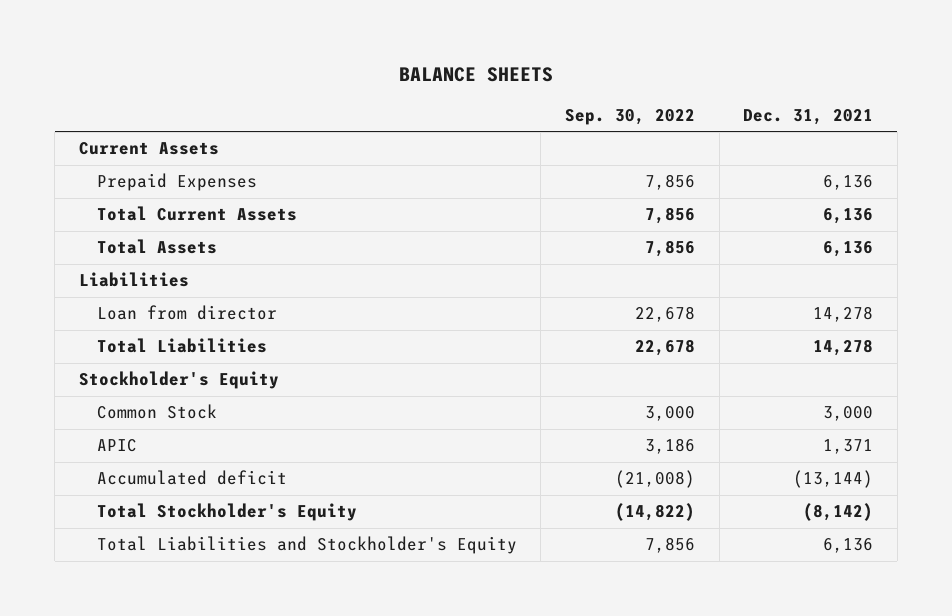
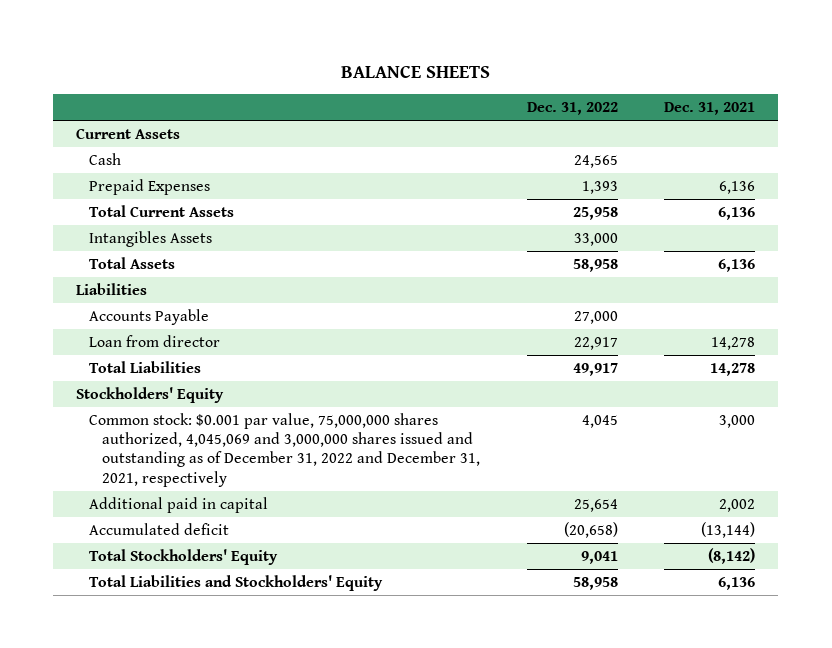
[564,108,695,125] Sep. 30, 2022 -> none
none -> [526,102,618,116] Dec. 31, 2022
none -> [89,152,122,165] Cash
none -> [89,230,213,247] Intangibles Assets
none -> [89,308,210,325] Accounts Payable
[96,404,217,420] Common Stock -> none
[96,439,137,453] APIC -> none
[78,371,279,390] Stockholder's Equity -> [76,386,225,403] Stockholders' Equity
none -> [89,412,481,487] Common stock: $0.001 par value, 75,000,000 shares authorized, 4,045,069 and 3,000,000 shares issued and outstanding as of December 31, 2022 and December 31, 2021, respectively
none -> [89,496,269,513] Additional paid in capital
[96,503,357,522] Total Stockholder's Equity -> [89,548,279,565] Total Stockholders' Equity
[96,536,517,555] Total Liabilities and Stockholder's Equity -> [89,574,384,591] Total Liabilities and Stockholders' Equity

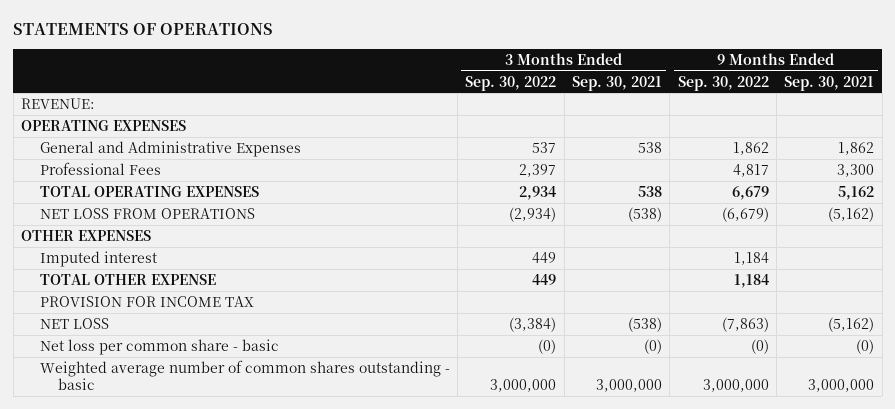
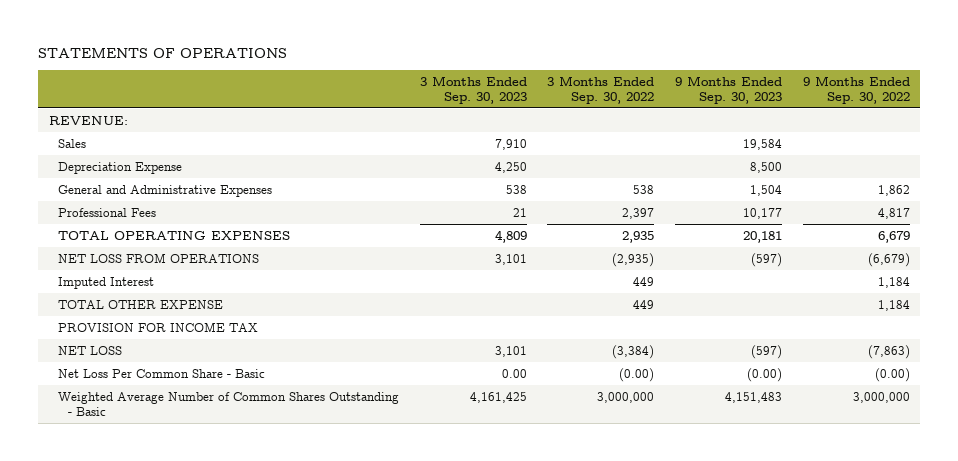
[571,75,662,91] Sep. 30, 2021 -> none
[784,75,875,91] Sep. 30, 2021 -> none
none -> [419,75,527,104] 3 Months Ended Sep. 30, 2023
none -> [675,75,783,104] 9 Months Ended Sep. 30, 2023
[21,119,187,131] OPERATING EXPENSES -> none
none -> [58,138,87,148] Sales
none -> [58,161,183,174] Depreciation Expense
[532,141,557,153] 537 -> [633,184,655,194] 538
[21,229,152,241] OTHER EXPENSES -> none
[519,185,557,200] 2,934 -> [622,230,655,243] 2,935
[509,206,557,222] (2,934) -> [612,252,655,267] (2,935)
[39,250,157,267] Imputed interest -> [58,276,155,289] Imputed Interest
[39,338,279,355] Net loss per common share - basic -> [58,368,266,378] Net Loss Per Common Share - Basic
[538,338,557,354] (0) -> [619,367,655,382] (0.00)
[750,338,769,354] (0) -> [874,367,910,382] (0.00)
[39,359,450,391] Weighted average number of common shares outstanding - basic -> [58,391,400,416] Weighted Average Number of Common Shares Outstanding - Basic

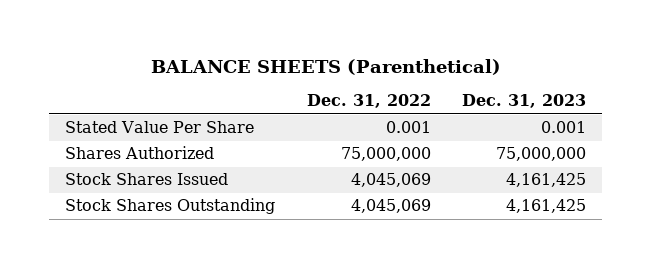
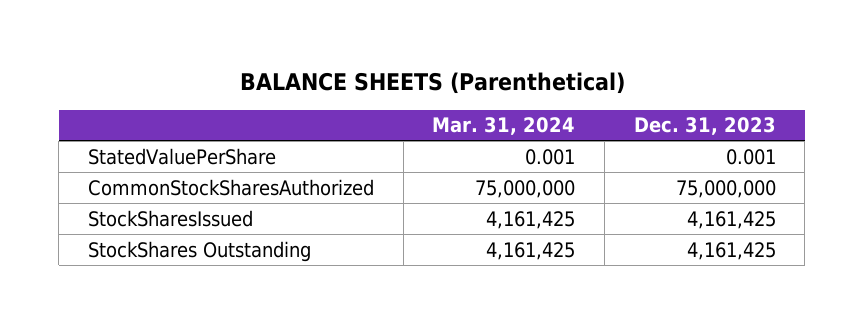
[306,94,431,109] Dec. 31, 2022 -> none
none -> [432,117,576,136] Mar. 31, 2024
[64,121,254,134] Stated Value Per Share -> [87,147,276,165] StatedValuePerShare
[64,146,214,160] Shares Authorized -> [87,178,374,196] CommonStockSharesAuthorized
[64,173,228,186] Stock Shares Issued -> [87,209,253,227] StockSharesIssued
[64,198,275,215] Stock Shares Outstanding -> [87,240,311,262] StockShares Outstanding

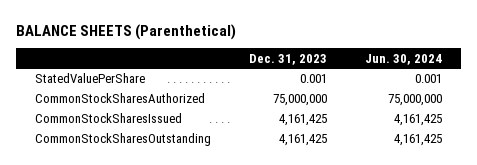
[432,117,576,136] Mar. 31, 2024 -> none
none -> [365,53,443,65] Jun. 30, 2024
[87,209,253,227] StockSharesIssued -> [34,113,182,124] CommonStockSharesIssued
[87,240,311,262] StockShares Outstanding -> [34,133,211,147] CommonStockSharesOutstanding

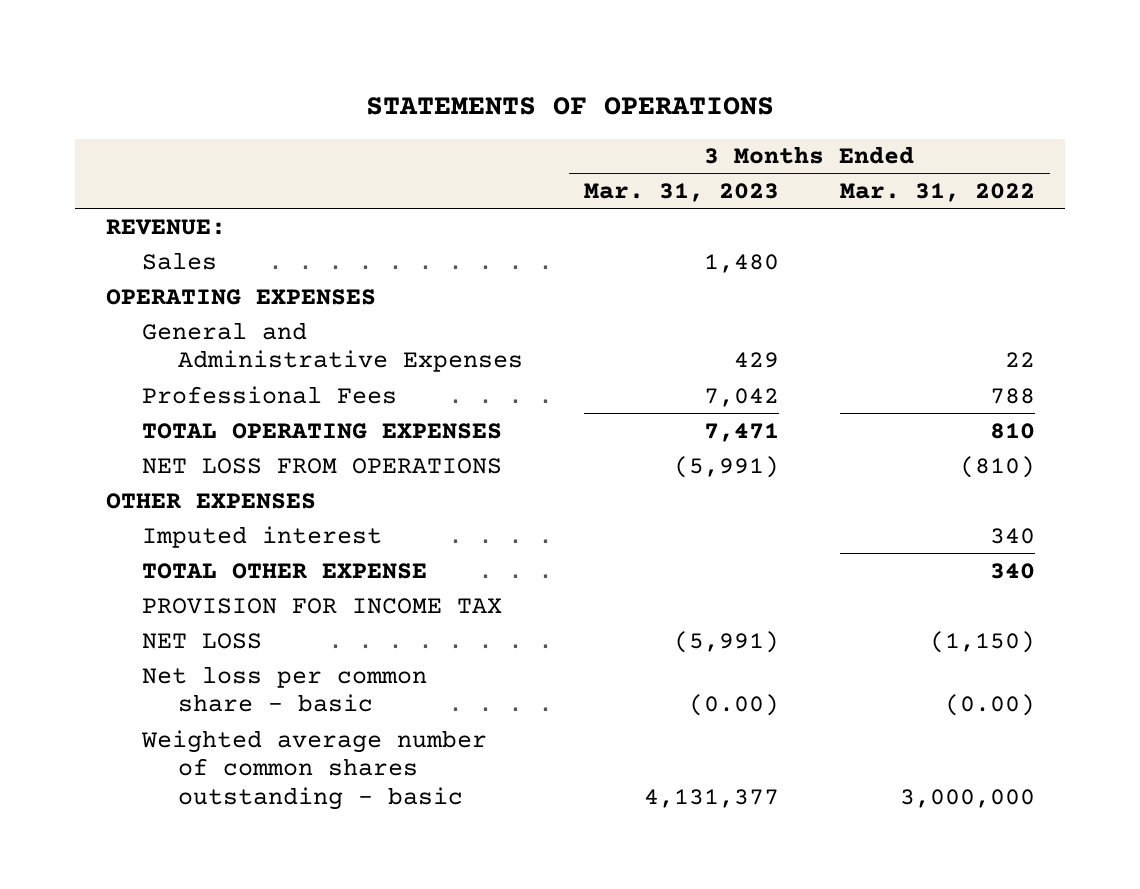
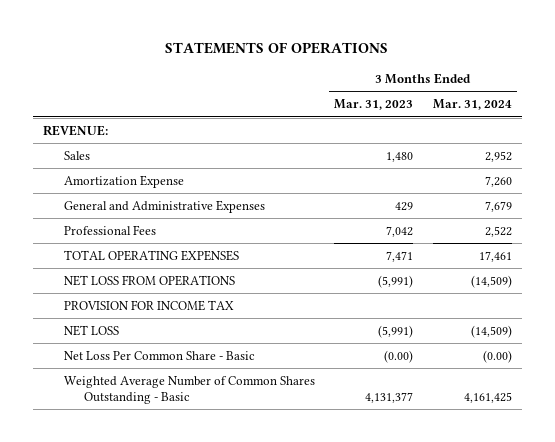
[839,183,1035,203] Mar. 31, 2022 -> none
none -> [433,99,513,111] Mar. 31, 2024
[105,288,376,305] OPERATING EXPENSES -> none
none -> [63,174,184,188] Amortization Expense
[105,492,316,509] OTHER EXPENSES -> none
[141,525,382,548] Imputed interest -> none
[141,562,427,579] TOTAL OTHER EXPENSE -> none
[141,665,427,713] Net loss per common share - basic -> [63,350,255,360] Net Loss Per Common Share - Basic
[140,729,487,811] Weighted average number of common shares outstanding - basic -> [63,375,315,404] Weighted Average Number of Common Shares Outstanding - Basic

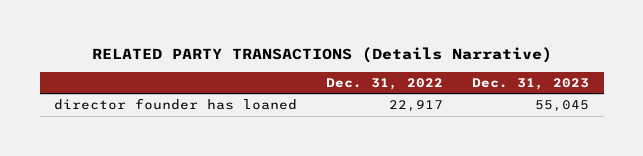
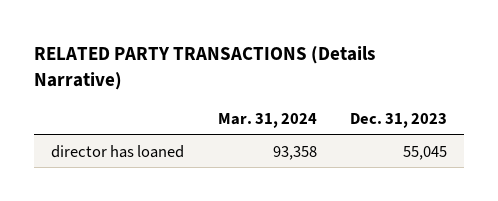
[326,77,444,90] Dec. 31, 2022 -> none
none -> [217,112,317,128] Mar. 31, 2024
[54,98,298,111] director founder has loaned -> [51,144,185,158] director has loaned

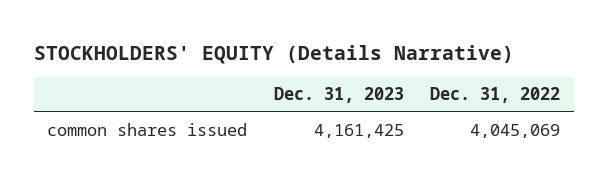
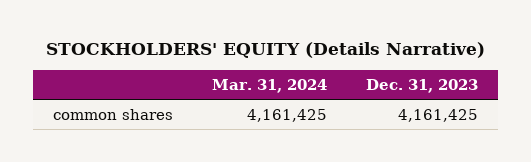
[430,87,561,104] Dec. 31, 2022 -> none
none -> [212,78,328,93] Mar. 31, 2024
[47,123,248,137] common shares issued -> [52,108,173,120] common shares

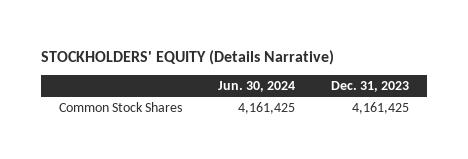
[212,78,328,93] Mar. 31, 2024 -> none
none -> [218,81,296,93] Jun. 30, 2024
[52,108,173,120] common shares -> [59,101,183,112] Common Stock Shares

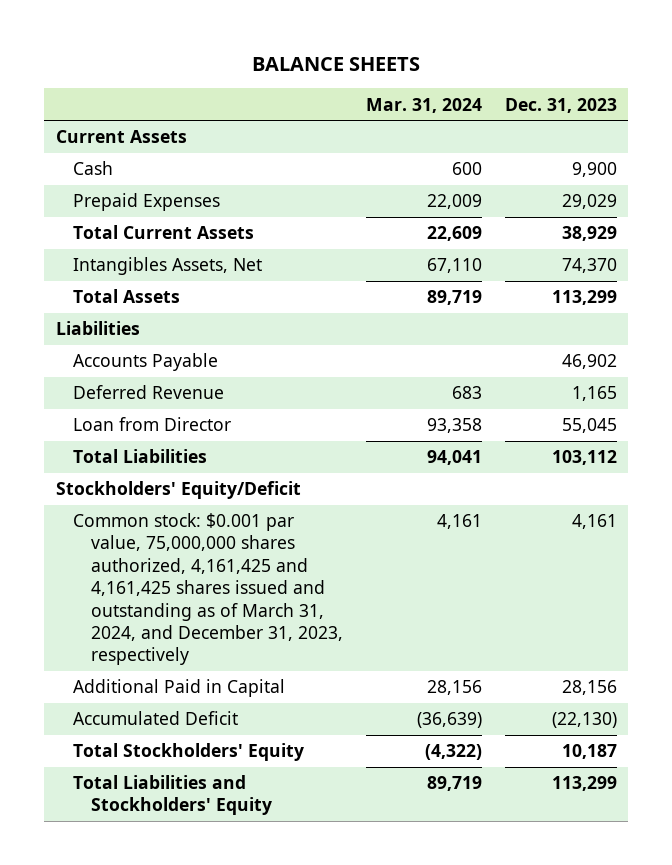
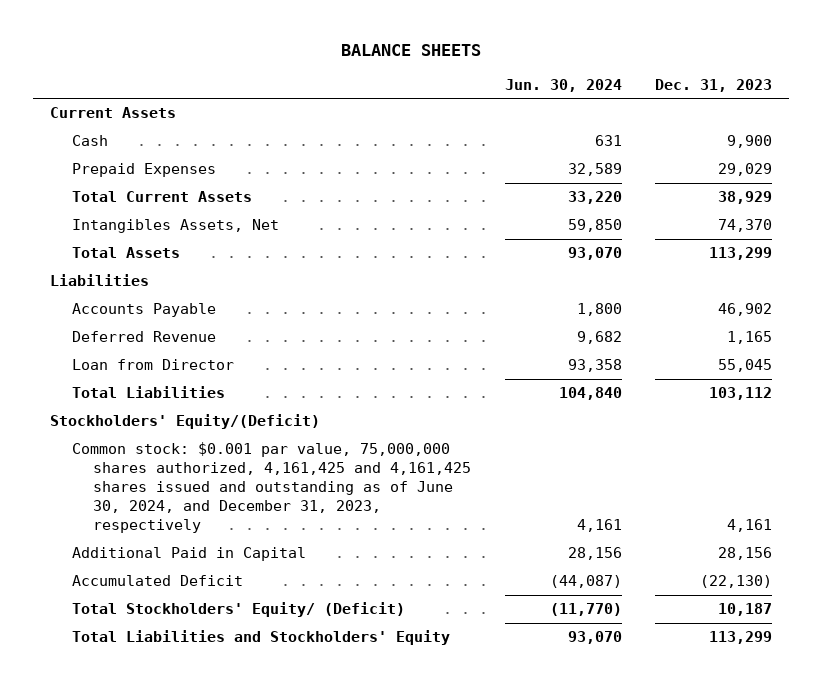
[366,97,483,113] Mar. 31, 2024 -> none
none -> [504,78,622,92] Jun. 30, 2024
[55,481,301,500] Stockholders' Equity/Deficit -> [50,414,321,430] Stockholders' Equity/(Deficit)
[73,513,344,666] Common stock: $0.001 par value, 75,000,000 shares authorized, 4,161,425 and 4,161,425 shares issued and outstanding as of March 31, 2024, and December 31, 2023, respectively -> [71,442,472,534] Common stock: $0.001 par value, 75,000,000 shares authorized, 4,161,425 and 4,161,425 shares issued and outstanding as of June 30, 2024, and December 31, 2023, respectively
[73,743,305,762] Total Stockholders' Equity -> [71,602,405,618] Total Stockholders' Equity/ (Deficit)

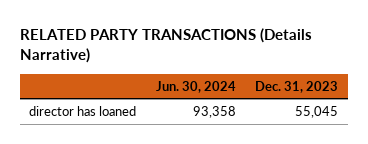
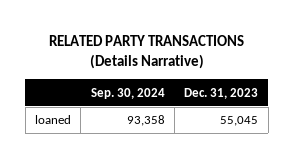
[155,80,236,93] Jun. 30, 2024 -> none
none -> [90,87,165,99] Sep. 30, 2024
[29,106,137,117] director has loaned -> [35,115,72,125] loaned

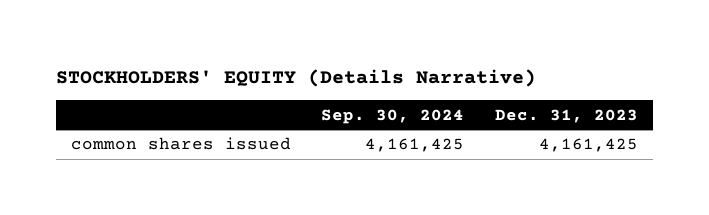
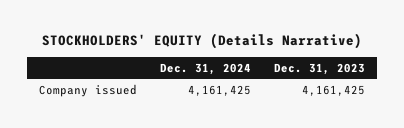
[321,108,465,124] Sep. 30, 2024 -> none
none -> [159,62,251,75] Dec. 31, 2024
[70,137,291,151] common shares issued -> [38,83,137,97] Company issued

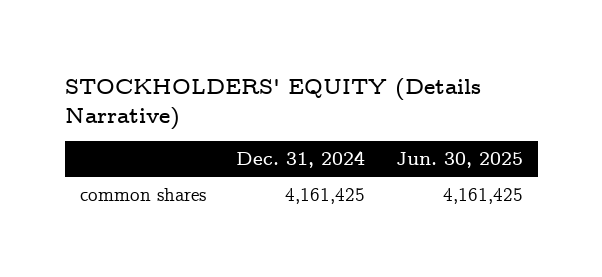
[274,62,366,75] Dec. 31, 2023 -> none
none -> [395,152,523,169] Jun. 30, 2025
[38,83,137,97] Company issued -> [79,187,206,201] common shares

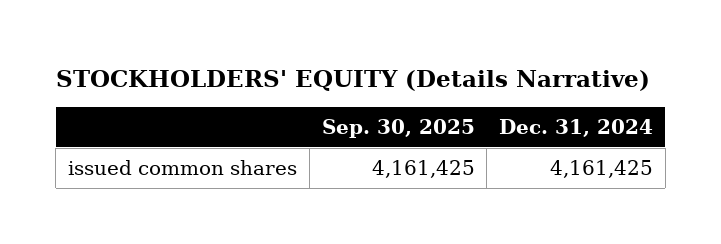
[395,152,523,169] Jun. 30, 2025 -> none
none -> [321,119,475,139] Sep. 30, 2025
[79,187,206,201] common shares -> [67,160,297,176] issued common shares

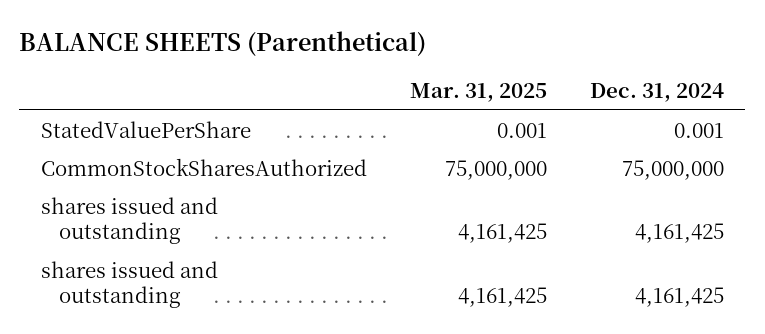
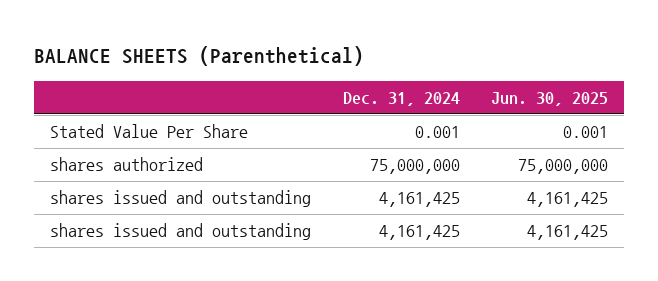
[409,83,547,103] Mar. 31, 2025 -> none
none -> [491,91,609,106] Jun. 30, 2025
[40,120,251,138] StatedValuePerShare -> [49,124,248,139] Stated Value Per Share
[40,157,367,176] CommonStockSharesAuthorized -> [49,157,203,172] shares authorized

